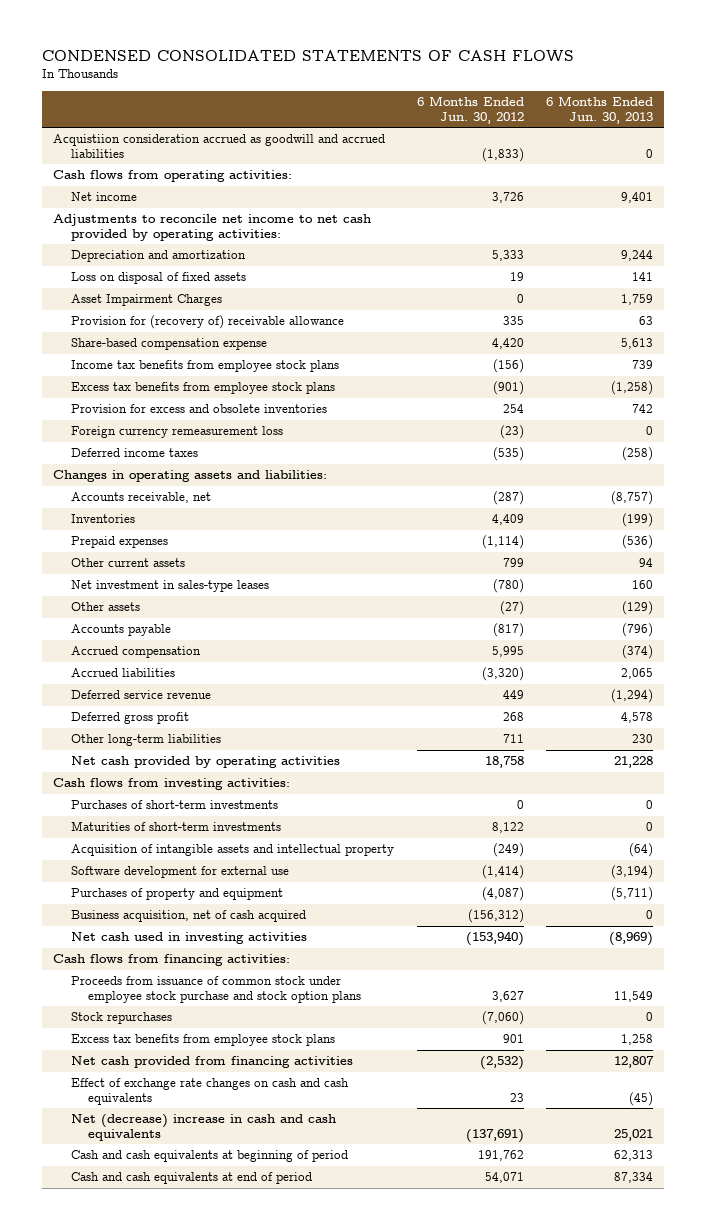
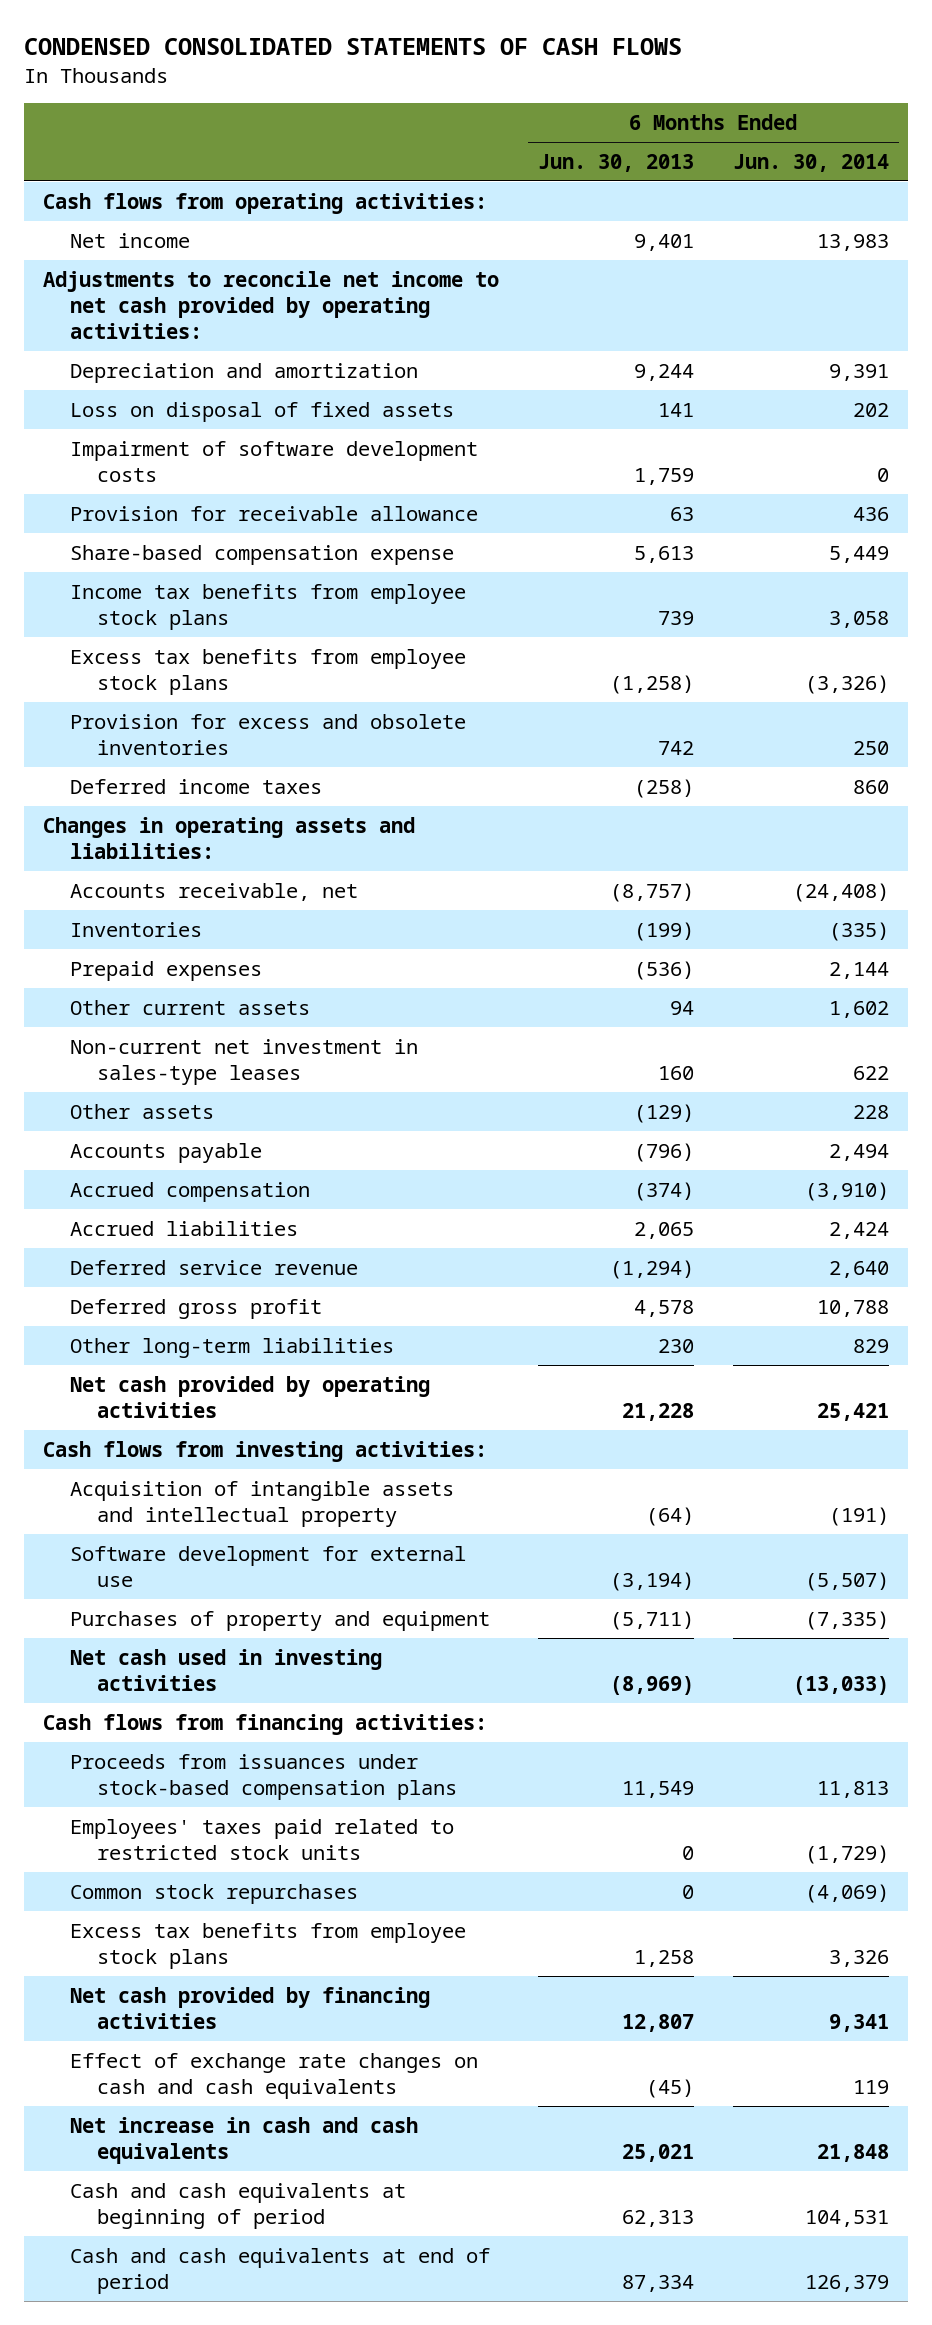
[416,96,524,124] 6 Months Ended Jun. 30, 2012 -> none
none -> [732,153,889,172] Jun. 30, 2014
[53,134,386,158] Acquistiion consideration accrued as goodwill and accrued liabilities -> none
[70,294,222,307] Asset Impairment Charges -> [70,440,479,482] Impairment of software development costs
[70,315,344,330] Provision for (recovery of) receivable allowance -> [70,505,479,521] Provision for receivable allowance
[70,426,283,439] Foreign currency remeasurement loss -> none
[70,580,269,593] Net investment in sales-type leases -> [70,1038,419,1085] Non-current net investment in sales-type leases
[70,800,278,810] Purchases of short-term investments -> none
[70,821,281,832] Maturities of short-term investments -> none
[70,910,306,923] Business acquisition, net of cash acquired -> none
[70,976,362,1003] Proceeds from issuance of common stock under employee stock purchase and stock option plans -> [70,1753,458,1800] Proceeds from issuances under stock-based compensation plans
none -> [70,1818,455,1860] Employees' taxes paid related to restricted stock units
[70,1012,172,1025] Stock repurchases -> [70,1883,359,1904] Common stock repurchases
[70,1056,353,1069] Net cash provided from financing activities -> [70,1986,431,2029] Net cash provided by financing activities
[70,1114,336,1141] Net (decrease) increase in cash and cash equivalents -> [70,2116,419,2164] Net increase in cash and cash equivalents

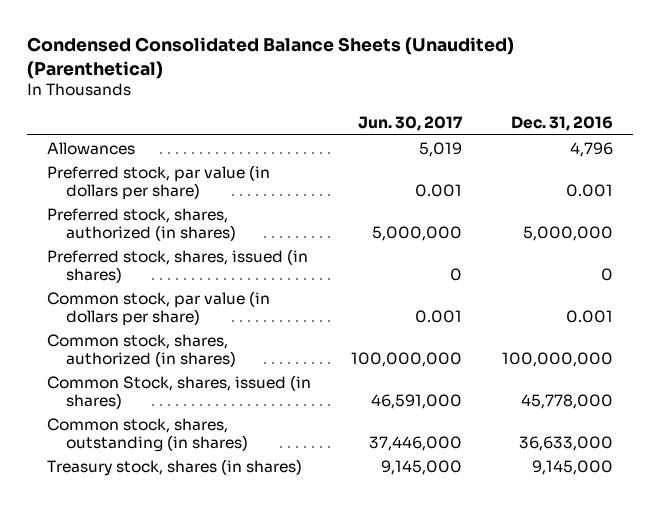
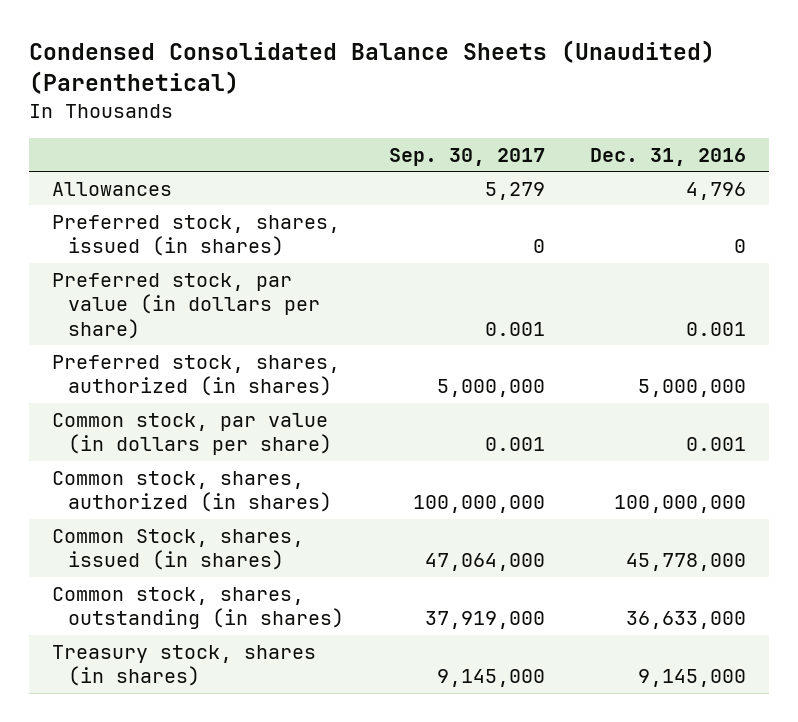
[357,116,463,132] Jun. 30, 2017 -> none
none -> [389,148,546,167] Sep. 30, 2017
[47,248,309,283] Preferred stock, shares, issued (in shares) -> [51,214,340,257] Preferred stock, shares, issued (in shares)

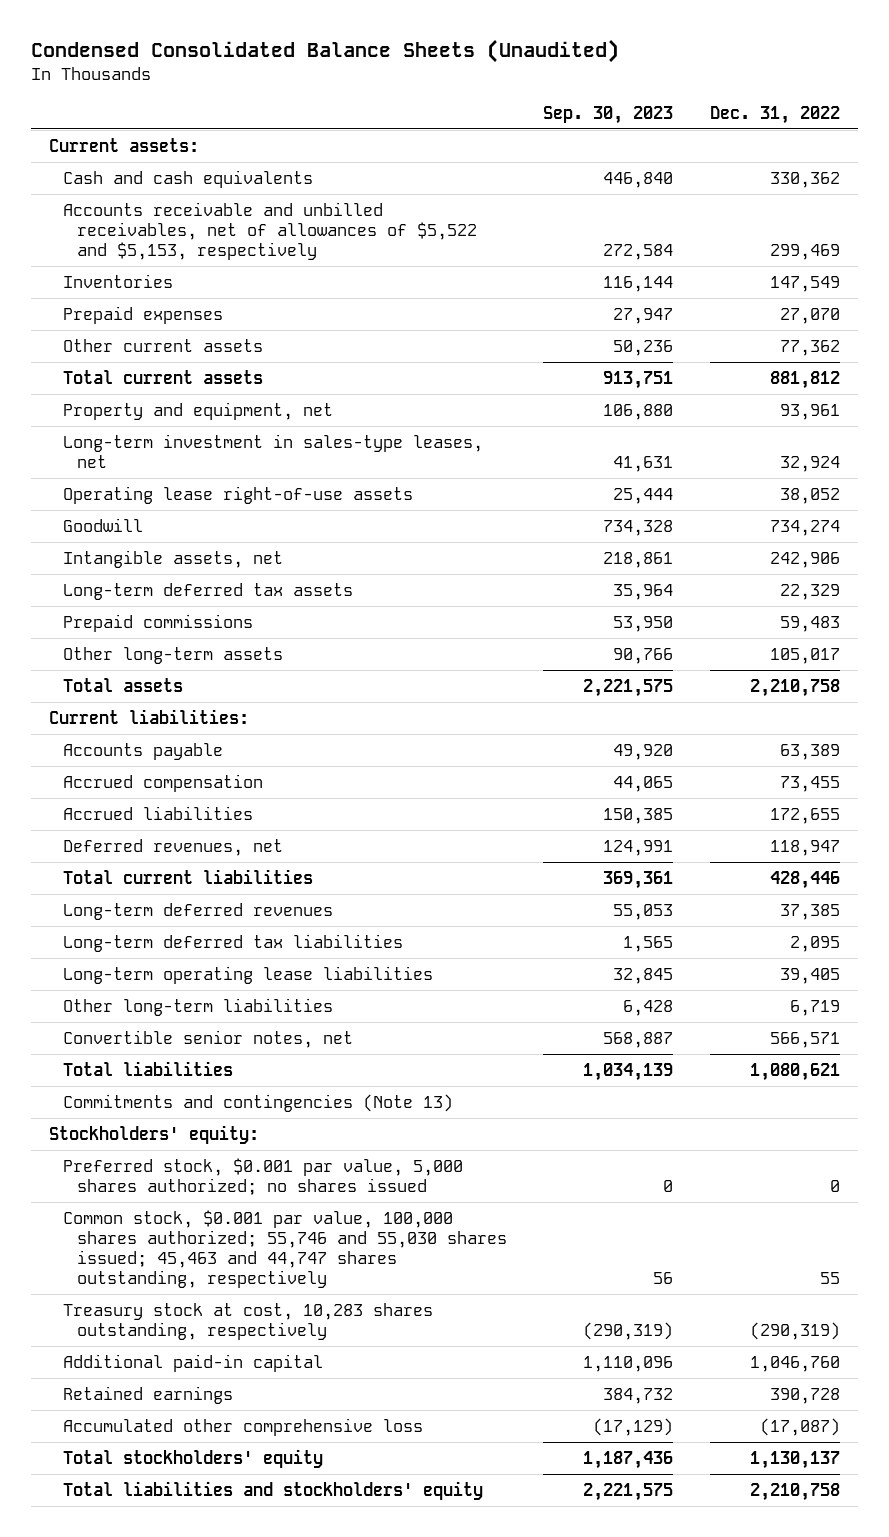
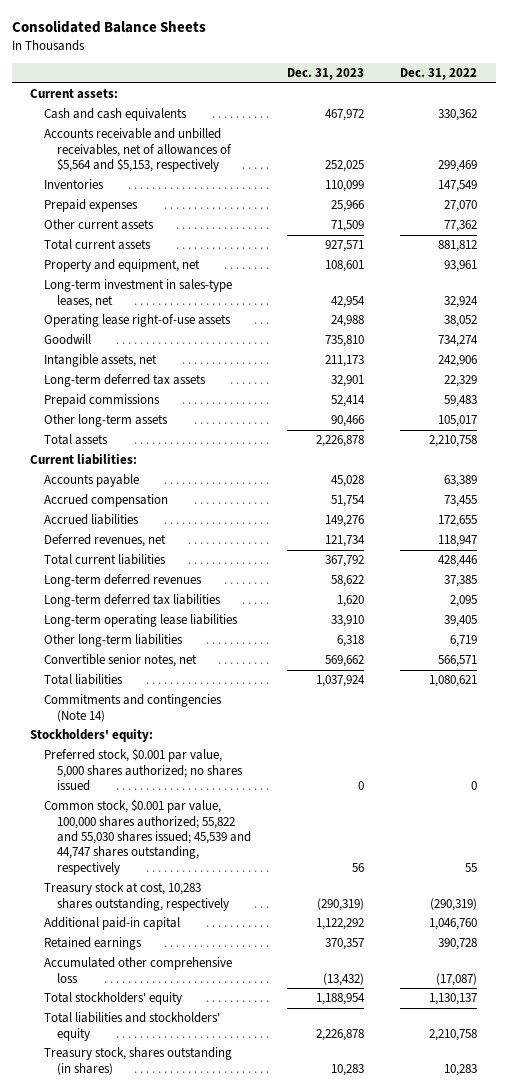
[30,39,619,64] Condensed Consolidated Balance Sheets (Unaudited) -> [12,20,207,34] Consolidated Balance Sheets
[543,105,674,124] Sep. 30, 2023 -> none
none -> [287,67,365,80] Dec. 31, 2023
[62,201,477,260] Accounts receivable and unbilled receivables, net of allowances of $5,522 and $5,153, respectively -> [43,128,233,173] Accounts receivable and unbilled receivables, net of allowances of $5,564 and $5,153, respectively
[62,1093,453,1112] Commitments and contingencies (Note 13) -> [43,694,222,722] Commitments and contingencies (Note 14)
[62,1209,507,1288] Common stock, $0.001 par value, 100,000 shares authorized; 55,746 and 55,030 shares issued; 45,463 and 44,747 shares outstanding, respectively -> [43,799,252,875] Common stock, $0.001 par value, 100,000 shares authorized; 55,822 and 55,030 shares issued; 45,539 and 44,747 shares outstanding, respectively
none -> [43,1047,232,1075] Treasury stock, shares outstanding (in shares)

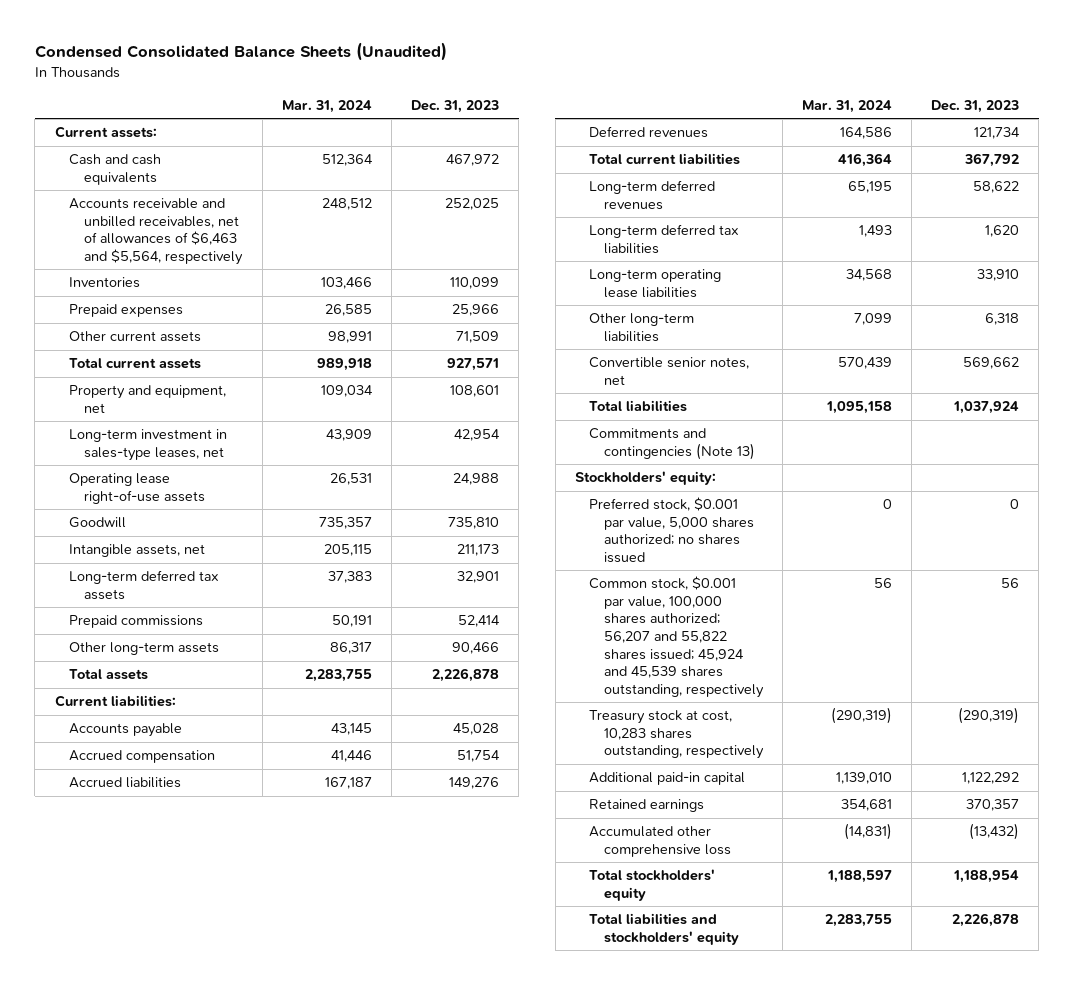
[12,20,207,34] Consolidated Balance Sheets -> [34,42,447,62] Condensed Consolidated Balance Sheets (Unaudited)
[400,67,478,80] Dec. 31, 2022 -> none
none -> [281,99,372,113] Mar. 31, 2024
[43,128,233,173] Accounts receivable and unbilled receivables, net of allowances of $5,564 and $5,153, respectively -> [69,198,243,266] Accounts receivable and unbilled receivables, net of allowances of $6,463 and $5,564, respectively
[43,534,166,548] Deferred revenues, net -> [589,126,709,139] Deferred revenues
[43,694,222,722] Commitments and contingencies (Note 14) -> [589,428,755,460] Commitments and contingencies (Note 13)
[43,799,252,875] Common stock, $0.001 par value, 100,000 shares authorized; 55,822 and 55,030 shares issued; 45,539 and 44,747 shares outstanding, respectively -> [589,576,764,698] Common stock, $0.001 par value, 100,000 shares authorized; 56,207 and 55,822 shares issued; 45,924 and 45,539 shares outstanding, respectively
[43,1047,232,1075] Treasury stock, shares outstanding (in shares) -> none

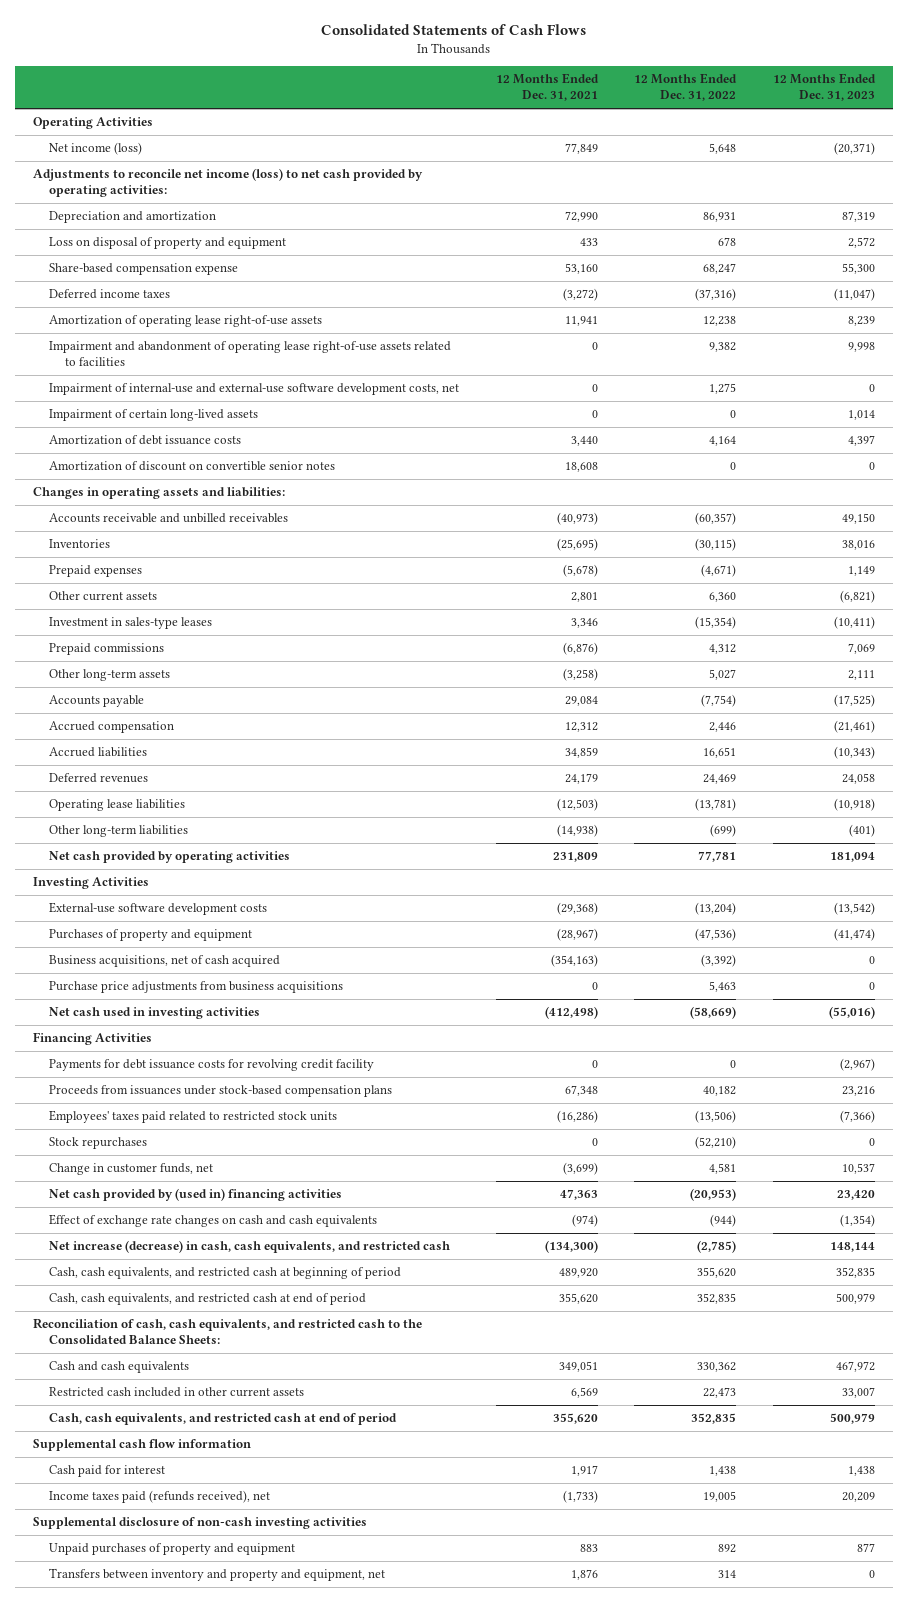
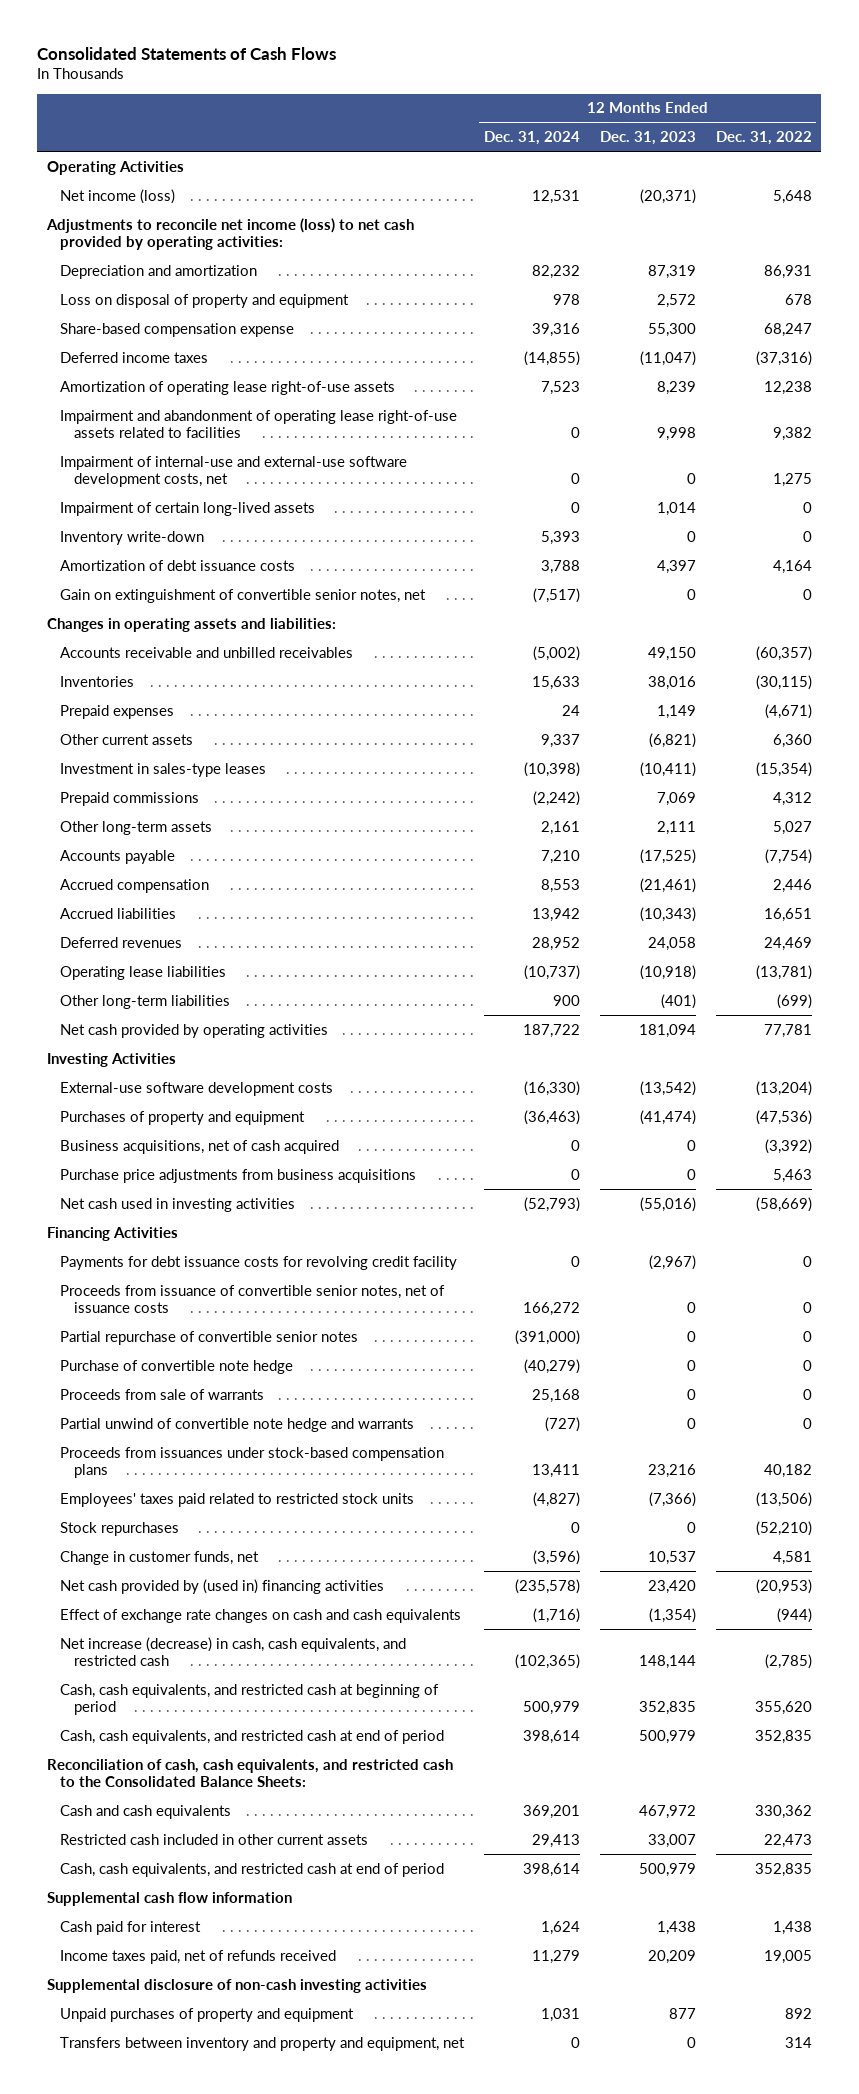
[495,73,599,102] 12 Months Ended Dec. 31, 2021 -> none
none -> [484,131,581,146] Dec. 31, 2024
none -> [60,530,205,545] Inventory write-down
[49,461,336,472] Amortization of discount on convertible senior notes -> [60,588,427,603] Gain on extinguishment of convertible senior notes, net
none -> [60,1284,446,1313] Proceeds from issuance of convertible senior notes, net of issuance costs
none -> [60,1330,359,1345] Partial repurchase of convertible senior notes
none -> [60,1359,294,1374] Purchase of convertible note hedge
none -> [60,1388,265,1400] Proceeds from sale of warrants
none -> [60,1417,415,1432] Partial unwind of convertible note hedge and warrants
[49,1490,271,1504] Income taxes paid (refunds received), net -> [60,1949,337,1964] Income taxes paid, net of refunds received

